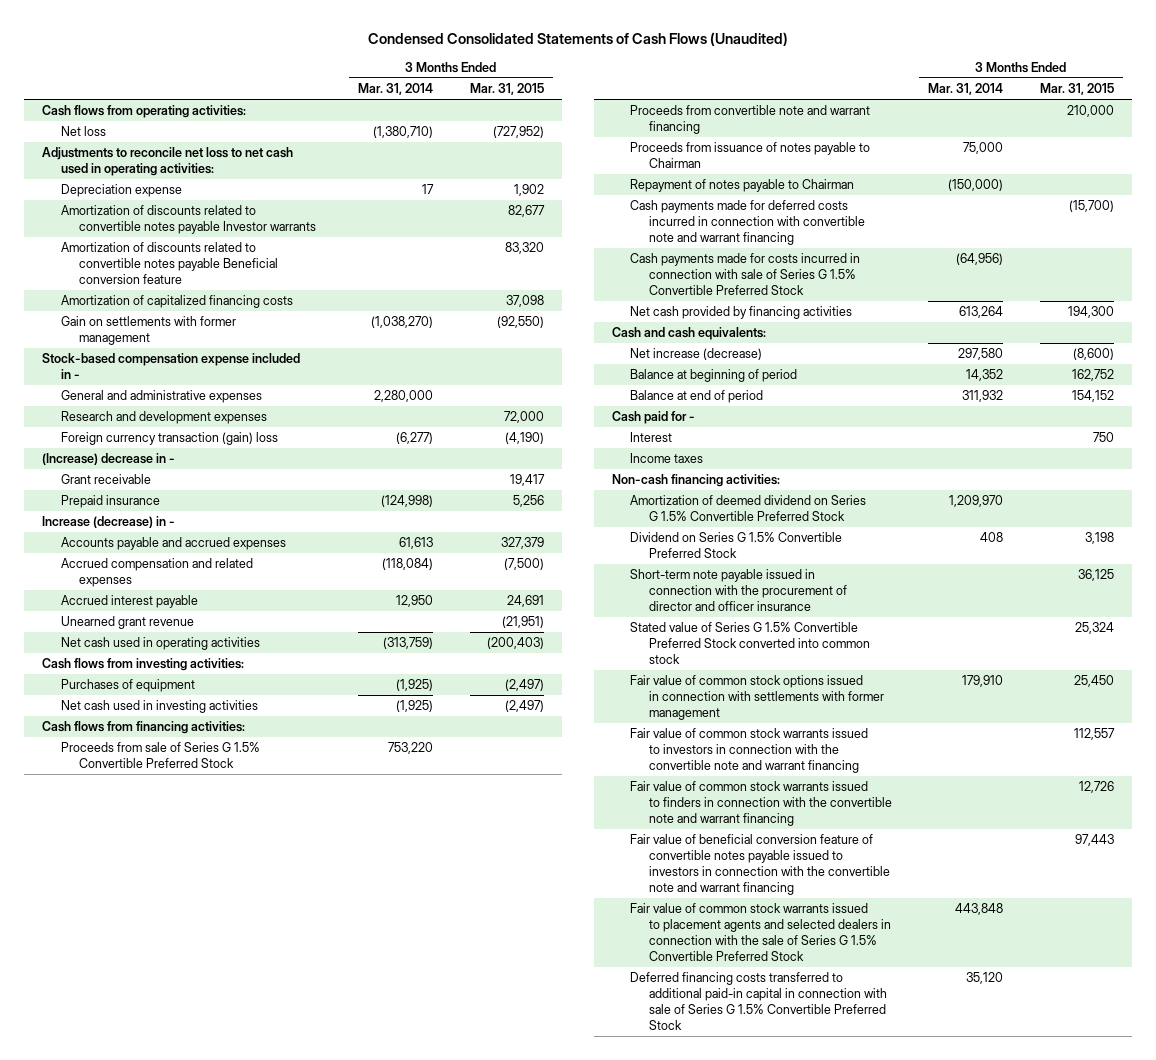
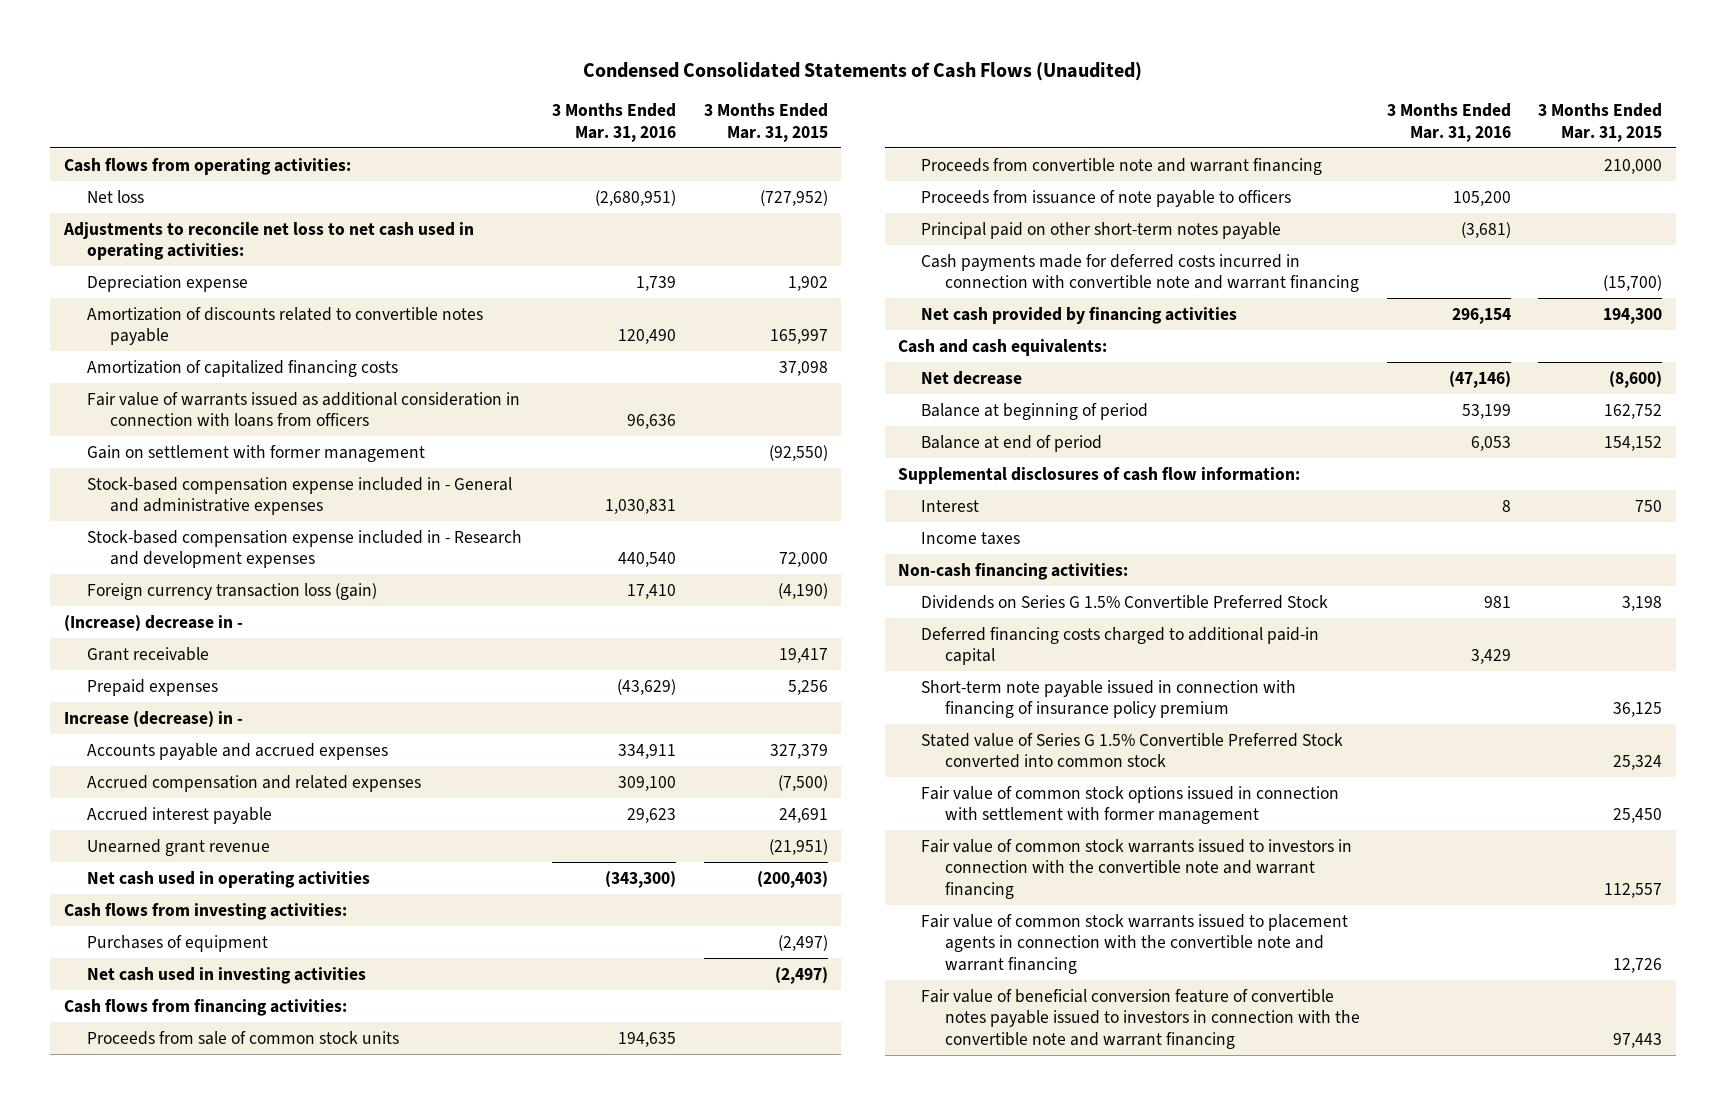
[358,83,434,96] Mar. 31, 2014 -> none
none -> [552,103,677,142] 3 Months Ended Mar. 31, 2016
[60,242,278,284] Amortization of discounts related to convertible notes payable Beneficial conversion feature -> none
[60,205,316,235] Amortization of discounts related to convertible notes payable Investor warrants -> [86,306,483,346] Amortization of discounts related to convertible notes payable
[507,205,545,218] 82,677 -> [769,329,828,345] 165,997
[42,353,301,380] Stock-based compensation expense included in - -> none
none -> [86,391,520,428] Fair value of warrants issued as additional consideration in connection with loans from officers
[60,316,236,346] Gain on settlements with former management -> [86,444,425,462] Gain on settlement with former management
[60,390,262,404] General and administrative expenses -> [86,476,512,516] Stock-based compensation expense included in - General and administrative expenses
[60,411,267,425] Research and development expenses -> [86,529,522,569] Stock-based compensation expense included in - Research and development expenses
[60,432,278,446] Foreign currency transaction (gain) loss -> [86,582,377,600] Foreign currency transaction loss (gain)
[60,495,160,509] Prepaid insurance -> [86,678,218,696] Prepaid expenses
[60,742,260,769] Proceeds from sale of Series G 1.5% Convertible Preferred Stock -> none
none -> [86,1030,399,1045] Proceeds from sale of common stock units
[630,179,855,193] Repayment of notes payable to Chairman -> none
[630,142,871,169] Proceeds from issuance of notes payable to Chairman -> [921,189,1292,207] Proceeds from issuance of note payable to officers
none -> [921,221,1282,239] Principal paid on other short-term notes payable
[630,253,861,295] Cash payments made for costs incurred in connection with sale of Series G 1.5% Convertible Preferred Stock -> none
[630,348,763,361] Net increase (decrease) -> [921,370,1023,385] Net decrease
[612,411,696,425] Cash paid for - -> none
none -> [898,466,1301,484] Supplemental disclosures of cash flow information:
[630,495,867,522] Amortization of deemed dividend on Series G 1.5% Convertible Preferred Stock -> none
[630,532,843,559] Dividend on Series G 1.5% Convertible Preferred Stock -> [921,594,1329,609] Dividends on Series G 1.5% Convertible Preferred Stock
none -> [921,626,1320,666] Deferred financing costs charged to additional paid-in capital
[630,569,847,611] Short-term note payable issued in connection with the procurement of director and officer insurance -> [921,679,1297,719] Short-term note payable issued in connection with financing of insurance policy premium
[630,675,884,720] Fair value of common stock options issued in connection with settlements with former management -> [921,785,1340,825] Fair value of common stock options issued in connection with settlement with former management
[630,781,892,826] Fair value of common stock warrants issued to finders in connection with the convertible note and warrant financing -> [921,913,1349,974] Fair value of common stock warrants issued to placement agents in connection with the convertible note and warrant financing
[630,903,891,961] Fair value of common stock warrants issued to placement agents and selected dealers in connection with the sale of Series G 1.5% Convertible Preferred Stock -> none
[630,972,887,1030] Deferred financing costs transferred to additional paid-in capital in connection with sale of Series G 1.5% Convertible Preferred Stock -> none

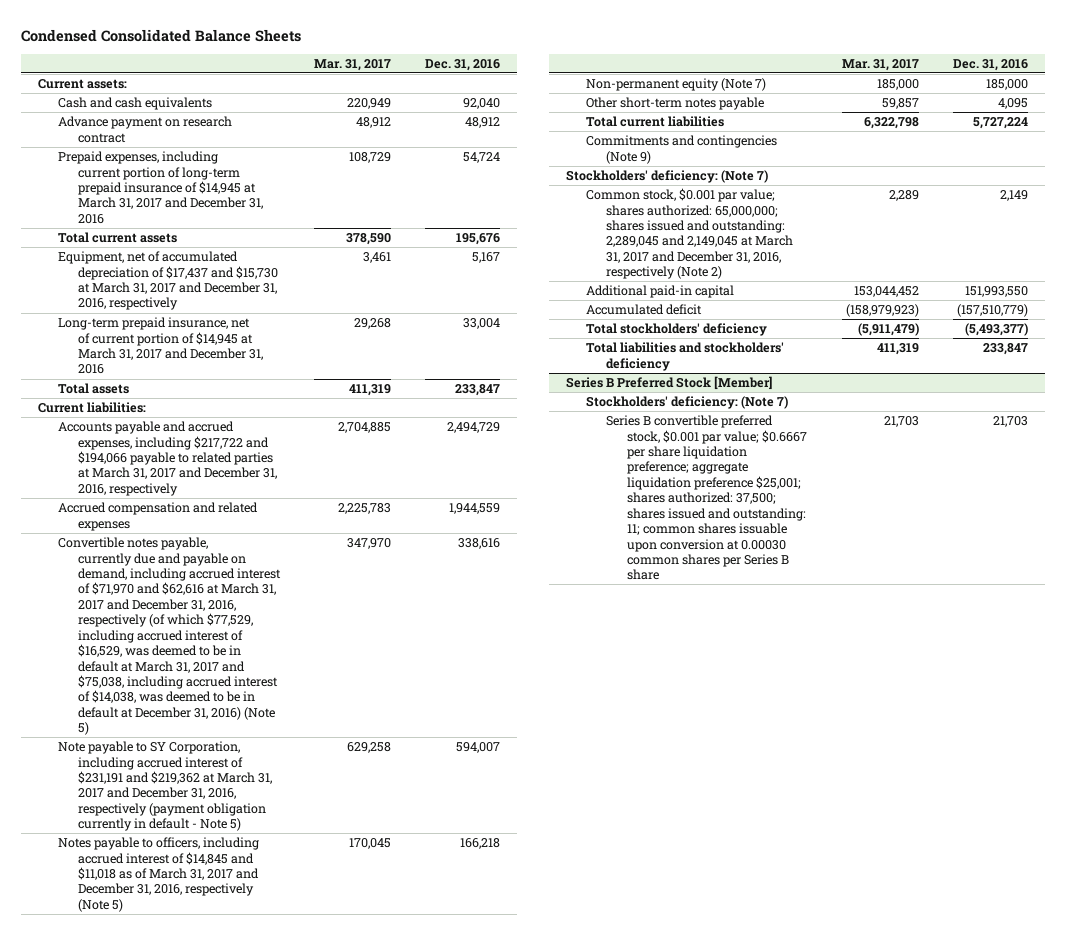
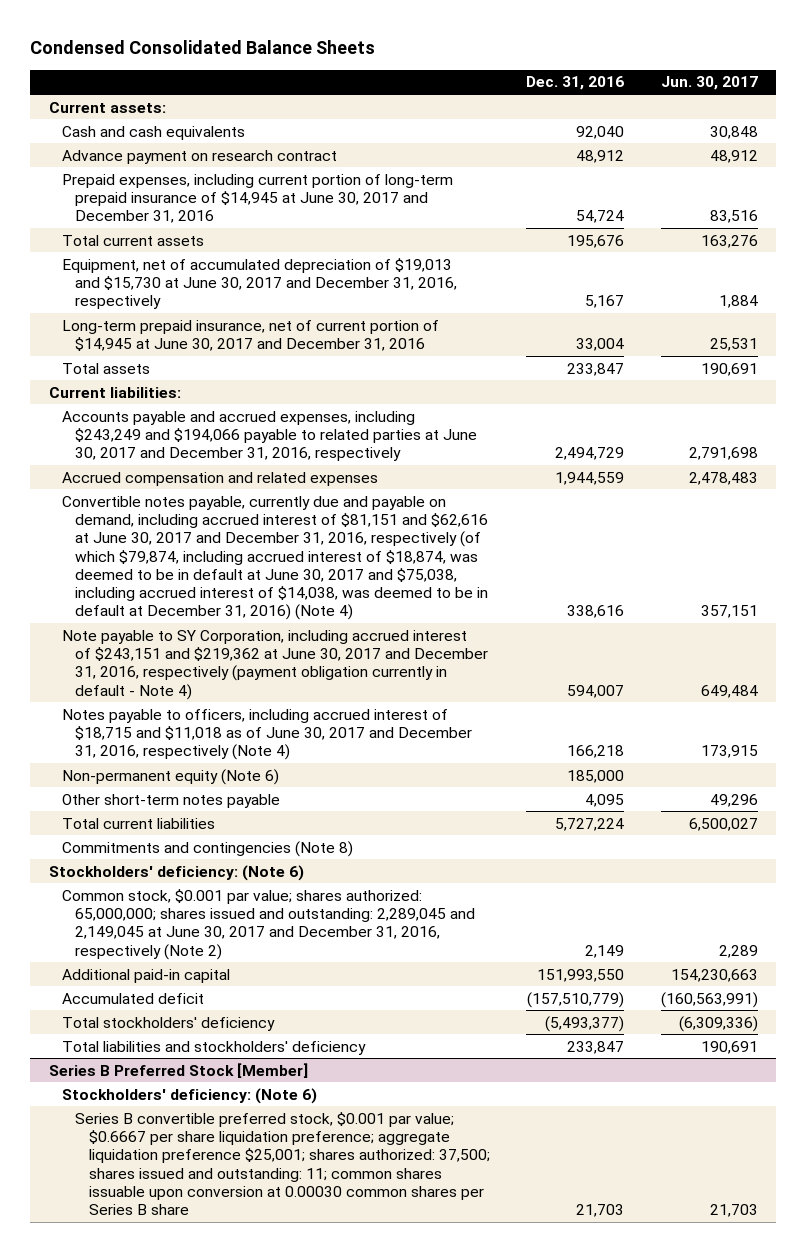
[314,58,392,71] Mar. 31, 2017 -> none
none -> [661,76,759,91] Jun. 30, 2017
[58,151,264,224] Prepaid expenses, including current portion of long-term prepaid insurance of $14,945 at March 31, 2017 and December 31, 2016 -> [62,173,454,224] Prepaid expenses, including current portion of long-term prepaid insurance of $14,945 at June 30, 2017 and December 31, 2016
[58,251,279,311] Equipment, net of accumulated depreciation of $17,437 and $15,730 at March 31, 2017 and December 31, 2016, respectively -> [62,257,458,310] Equipment, net of accumulated depreciation of $19,013 and $15,730 at June 30, 2017 and December 31, 2016, respectively
[58,317,264,375] Long-term prepaid insurance, net of current portion of $14,945 at March 31, 2017 and December 31, 2016 -> [62,319,440,351] Long-term prepaid insurance, net of current portion of $14,945 at June 30, 2017 and December 31, 2016
[58,421,278,496] Accounts payable and accrued expenses, including $217,722 and $194,066 payable to related parties at March 31, 2017 and December 31, 2016, respectively -> [62,410,478,462] Accounts payable and accrued expenses, including $243,249 and $194,066 payable to related parties at June 30, 2017 and December 31, 2016, respectively
[58,537,282,736] Convertible notes payable, currently due and payable on demand, including accrued interest of $71,970 and $62,616 at March 31, 2017 and December 31, 2016, respectively (of which $77,529, including accrued interest of $16,529, was deemed to be in default at March 31, 2017 and $75,038, including accrued interest of $14,038, was deemed to be in default at December 31, 2016) (Note 5) -> [62,495,489,621] Convertible notes payable, currently due and payable on demand, including accrued interest of $81,151 and $62,616 at June 30, 2017 and December 31, 2016, respectively (of which $79,874, including accrued interest of $18,874, was deemed to be in default at June 30, 2017 and $75,038, including accrued interest of $14,038, was deemed to be in default at December 31, 2016) (Note 4)
[58,741,273,832] Note payable to SY Corporation, including accrued interest of $231,191 and $219,362 at March 31, 2017 and December 31, 2016, respectively (payment obligation currently in default - Note 5) -> [62,629,489,700] Note payable to SY Corporation, including accrued interest of $243,151 and $219,362 at June 30, 2017 and December 31, 2016, respectively (payment obligation currently in default - Note 4)
[58,837,260,912] Notes payable to officers, including accrued interest of $14,845 and $11,018 as of March 31, 2017 and December 31, 2016, respectively (Note 5) -> [62,708,473,761] Notes payable to officers, including accrued interest of $18,715 and $11,018 as of June 30, 2017 and December 31, 2016, respectively (Note 4)
[586,78,767,92] Non-permanent equity (Note 7) -> [62,768,280,785] Non-permanent equity (Note 6)
[586,135,778,164] Commitments and contingencies (Note 9) -> [62,840,354,857] Commitments and contingencies (Note 8)
[566,170,769,184] Stockholders' deficiency: (Note 7) -> [48,864,304,881] Stockholders' deficiency: (Note 6)
[586,188,794,280] Common stock, $0.001 par value; shares authorized: 65,000,000; shares issued and outstanding: 2,289,045 and 2,149,045 at March 31, 2017 and December 31, 2016, respectively (Note 2) -> [62,888,476,960] Common stock, $0.001 par value; shares authorized: 65,000,000; shares issued and outstanding: 2,289,045 and 2,149,045 at June 30, 2017 and December 31, 2016, respectively (Note 2)
[586,396,789,410] Stockholders' deficiency: (Note 7) -> [62,1087,318,1104] Stockholders' deficiency: (Note 6)

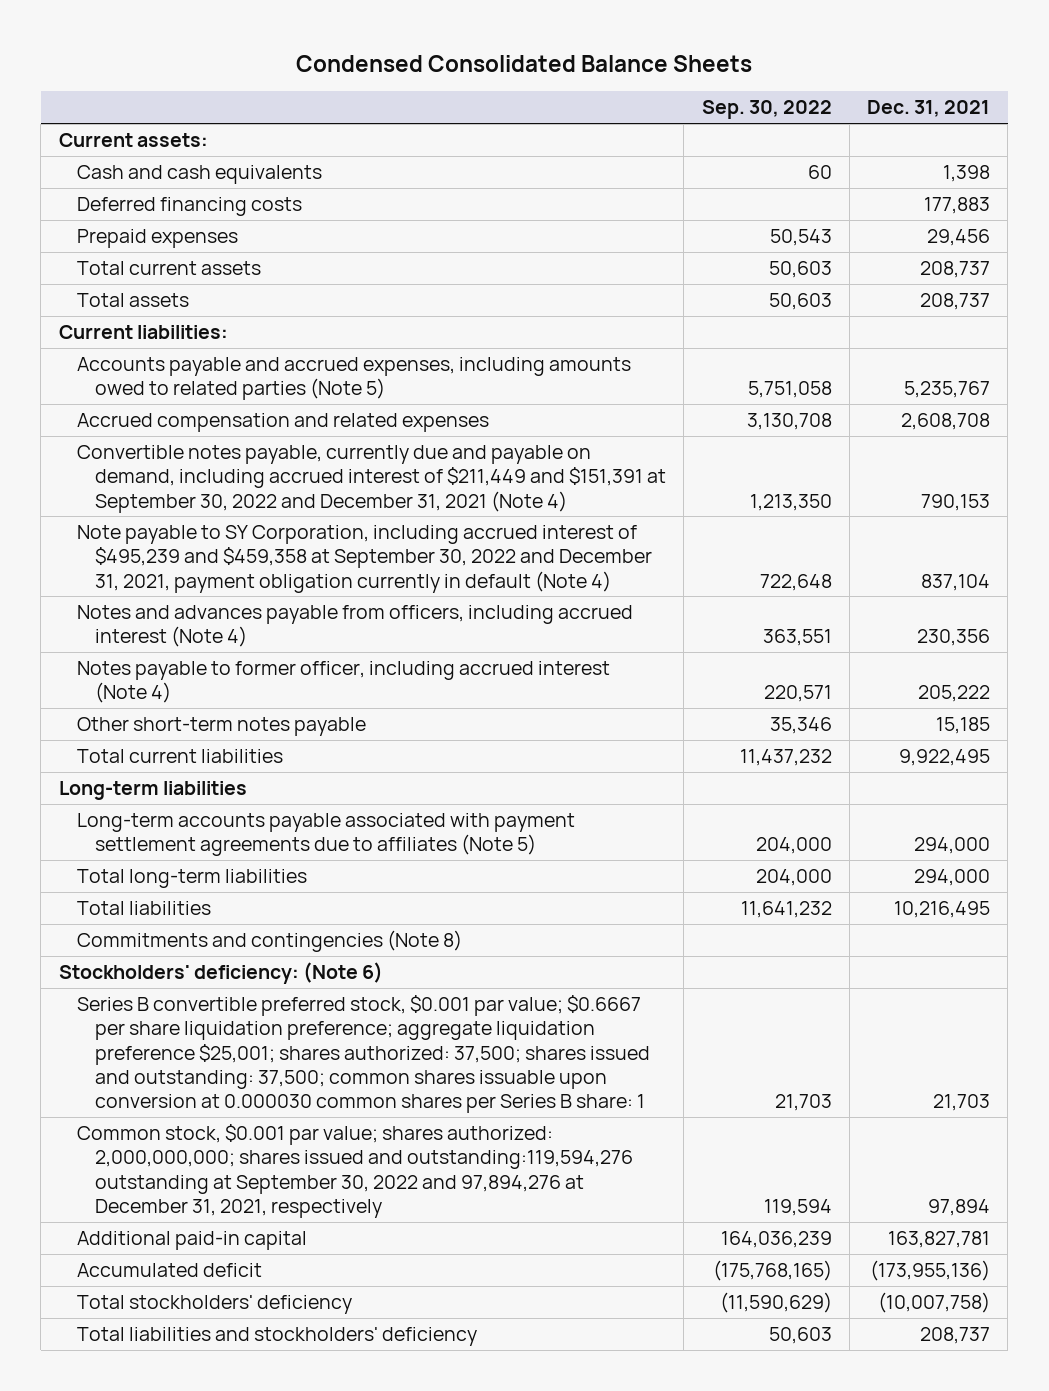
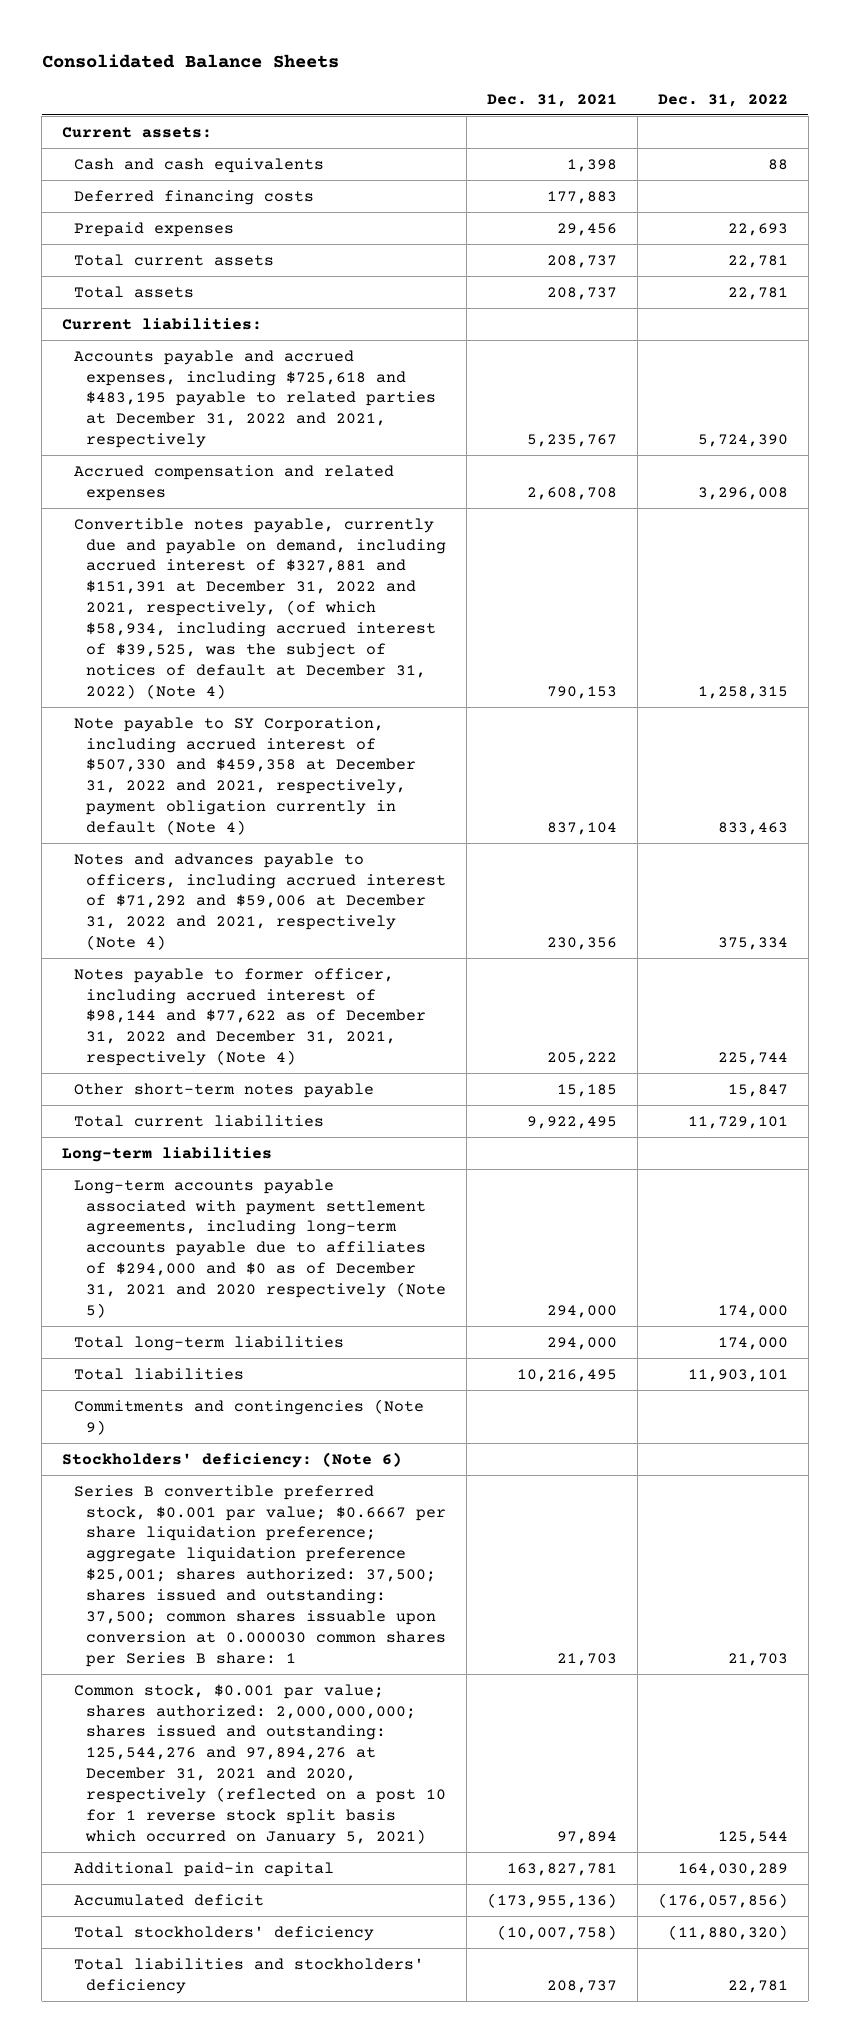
[296,54,753,72] Condensed Consolidated Balance Sheets -> [41,53,339,68] Consolidated Balance Sheets
[701,100,832,120] Sep. 30, 2022 -> none
none -> [657,93,788,107] Dec. 31, 2022
[76,357,631,401] Accounts payable and accrued expenses, including amounts owed to related parties (Note 5) -> [73,349,436,449] Accounts payable and accrued expenses, including $725,618 and $483,195 payable to related parties at December 31, 2022 and 2021, respectively
[76,445,667,513] Convertible notes payable, currently due and payable on demand, including accrued interest of $211,449 and $151,391 at September 30, 2022 and December 31, 2021 (Note 4) -> [73,517,446,700] Convertible notes payable, currently due and payable on demand, including accrued interest of $327,881 and $151,391 at December 31, 2022 and 2021, respectively, (of which $58,934, including accrued interest of $39,525, was the subject of notices of default at December 31, 2022) (Note 4)
[76,525,653,593] Note payable to SY Corporation, including accrued interest of $495,239 and $459,358 at September 30, 2022 and December 31, 2021, payment obligation currently in default (Note 4) -> [73,716,416,836] Note payable to SY Corporation, including accrued interest of $507,330 and $459,358 at December 31, 2022 and 2021, respectively, payment obligation currently in default (Note 4)
[76,605,633,648] Notes and advances payable from officers, including accrued interest (Note 4) -> [73,852,446,951] Notes and advances payable to officers, including accrued interest of $71,292 and $59,006 at December 31, 2022 and 2021, respectively (Note 4)
[76,661,610,704] Notes payable to former officer, including accrued interest (Note 4) -> [73,967,426,1067] Notes payable to former officer, including accrued interest of $98,144 and $77,622 as of December 31, 2022 and December 31, 2021, respectively (Note 4)
[76,813,575,857] Long-term accounts payable associated with payment settlement agreements due to affiliates (Note 5) -> [73,1178,446,1319] Long-term accounts payable associated with payment settlement agreements, including long-term accounts payable due to affiliates of $294,000 and $0 as of December 31, 2021 and 2020 respectively (Note 5)
[76,930,462,953] Commitments and contingencies (Note 8) -> [73,1398,424,1435] Commitments and contingencies (Note 9)
[76,1124,634,1218] Common stock, $0.001 par value; shares authorized: 2,000,000,000; shares issued and outstanding:119,594,276 outstanding at September 30, 2022 and 97,894,276 at December 31, 2021, respectively -> [73,1683,446,1846] Common stock, $0.001 par value; shares authorized: 2,000,000,000; shares issued and outstanding: 125,544,276 and 97,894,276 at December 31, 2021 and 2020, respectively (reflected on a post 10 for 1 reverse stock split basis which occurred on January 5, 2021)

